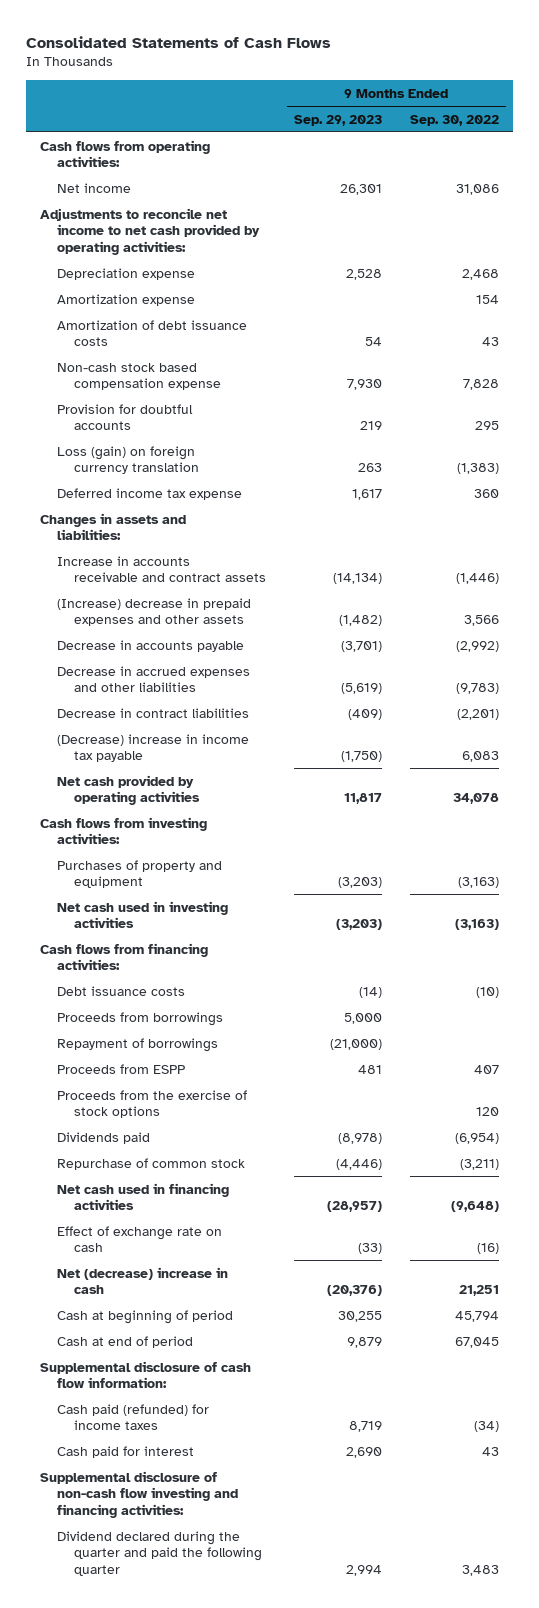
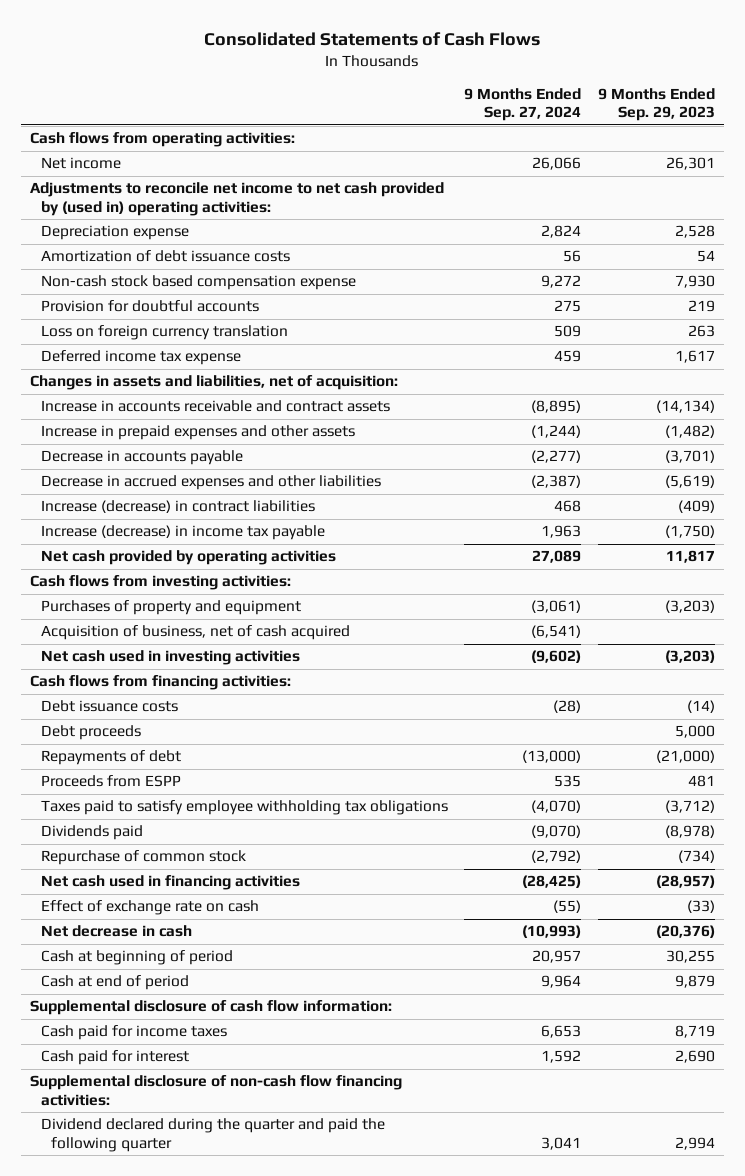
[409,114,499,126] Sep. 30, 2022 -> none
none -> [464,87,582,122] 9 Months Ended Sep. 27, 2024
[40,207,260,255] Adjustments to reconcile net income to net cash provided by operating activities: -> [29,182,444,216] Adjustments to reconcile net income to net cash provided by (used in) operating activities:
[56,293,195,306] Amortization expense -> none
[56,445,199,475] Loss (gain) on foreign currency translation -> [40,325,288,341] Loss on foreign currency translation
[40,512,187,541] Changes in assets and liabilities: -> [29,375,398,391] Changes in assets and liabilities, net of acquisition:
[56,597,251,627] (Increase) decrease in prepaid expenses and other assets -> [40,425,355,441] Increase in prepaid expenses and other assets
[56,707,249,718] Decrease in contract liabilities -> [40,500,315,514] Increase (decrease) in contract liabilities
[56,733,249,763] (Decrease) increase in income tax payable -> [40,525,325,541] Increase (decrease) in income tax payable
none -> [40,625,350,641] Acquisition of business, net of cash acquired
[56,1011,223,1026] Proceeds from borrowings -> none
none -> [40,725,141,741] Debt proceeds
[56,1037,218,1052] Repayment of borrowings -> [40,750,181,766] Repayments of debt
[56,1089,247,1119] Proceeds from the exercise of stock options -> none
none -> [40,800,448,816] Taxes paid to satisfy employee withholding tax obligations
[335,1158,382,1170] (4,446) -> [678,850,716,864] (734)
[56,1266,228,1295] Net (decrease) increase in cash -> [40,925,192,938] Net decrease in cash
[56,1403,209,1431] Cash paid (refunded) for income taxes -> [40,1025,227,1041] Cash paid for income taxes
[40,1470,238,1518] Supplemental disclosure of non-cash flow investing and financing activities: -> [29,1075,402,1106] Supplemental disclosure of non-cash flow financing activities:

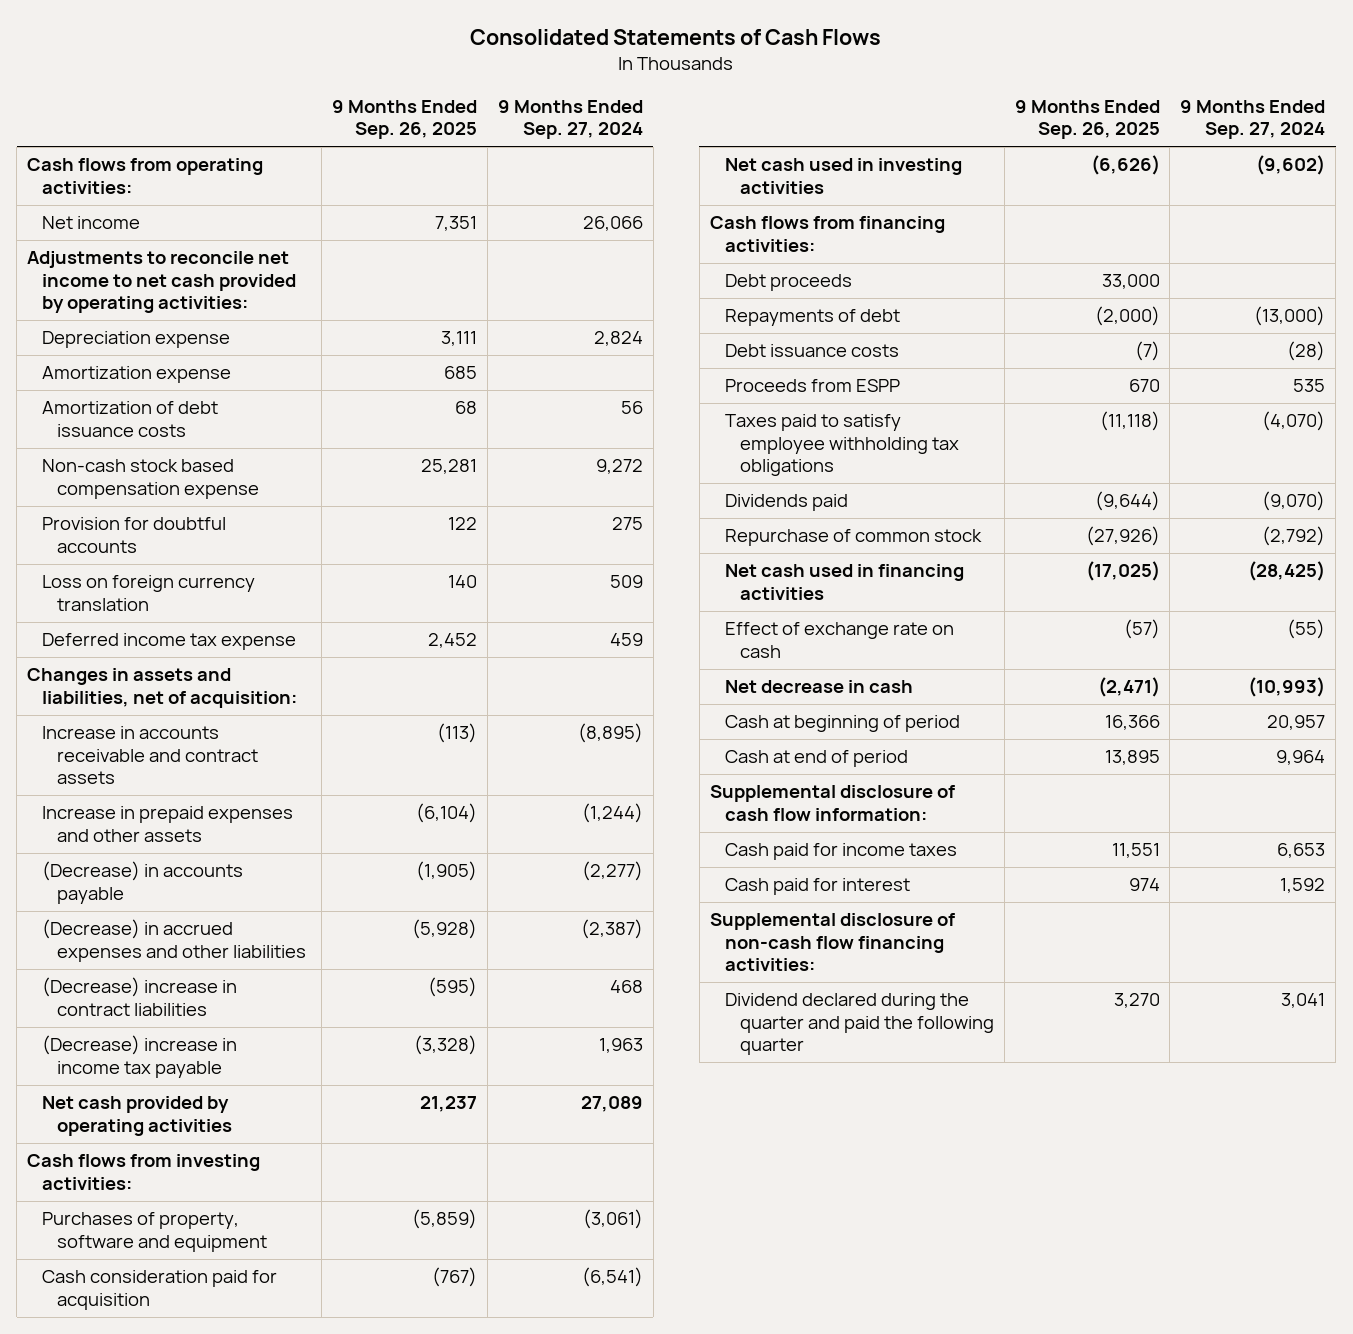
[598,87,716,122] 9 Months Ended Sep. 29, 2023 -> none
none -> [331,100,477,140] 9 Months Ended Sep. 26, 2025
[29,182,444,216] Adjustments to reconcile net income to net cash provided by (used in) operating activities: -> [27,251,297,313] Adjustments to reconcile net income to net cash provided by operating activities:
none -> [42,366,232,384] Amortization expense
[40,450,243,466] Decrease in accounts payable -> [42,861,244,904] (Decrease) in accounts payable
[40,475,381,491] Decrease in accrued expenses and other liabilities -> [42,919,307,962] (Decrease) in accrued expenses and other liabilities
[40,500,315,514] Increase (decrease) in contract liabilities -> [42,977,238,1016] (Decrease) increase in contract liabilities
[40,525,325,541] Increase (decrease) in income tax payable -> [42,1035,238,1078] (Decrease) increase in income tax payable
[40,600,301,616] Purchases of property and equipment -> [42,1212,268,1252] Purchases of property, software and equipment
[40,625,350,641] Acquisition of business, net of cash acquired -> [42,1270,278,1310] Cash consideration paid for acquisition
[40,700,178,713] Debt issuance costs -> [724,344,899,358] Debt issuance costs

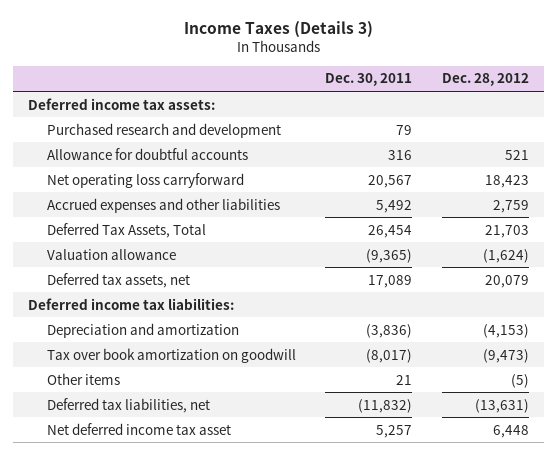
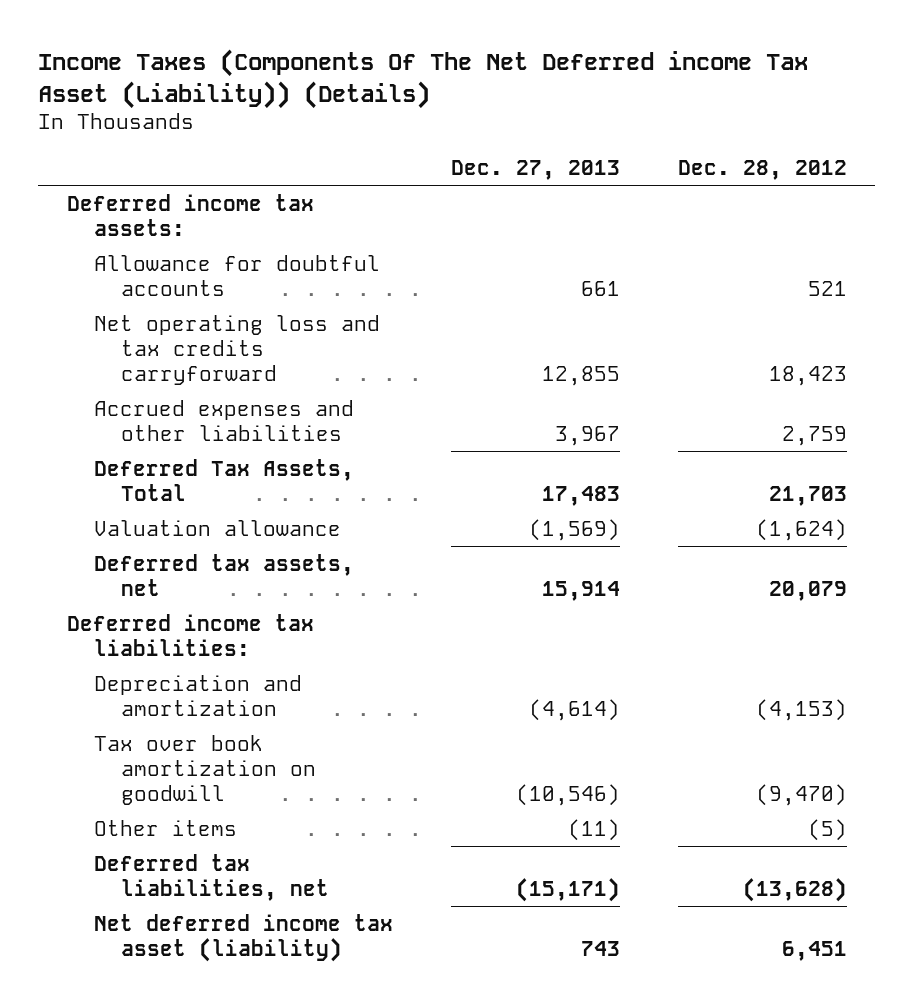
[183,21,373,39] Income Taxes (Details 3) -> [38,49,809,109] Income Taxes (Components Of The Net Deferred income Tax Asset (Liability)) (Details)
[325,73,413,87] Dec. 30, 2011 -> none
none -> [450,159,620,180] Dec. 27, 2013
[46,122,281,138] Purchased research and development -> none
[46,172,244,188] Net operating loss carryforward -> [94,314,381,385] Net operating loss and tax credits carryforward
[482,348,529,363] (9,473) -> [755,783,847,806] (9,470)
[474,398,529,413] (13,631) -> [742,877,847,902] (13,628)
[46,422,231,435] Net deferred income tax asset -> [94,913,394,962] Net deferred income tax asset (liability)
[492,424,529,438] 6,448 -> [781,940,847,961] 6,451

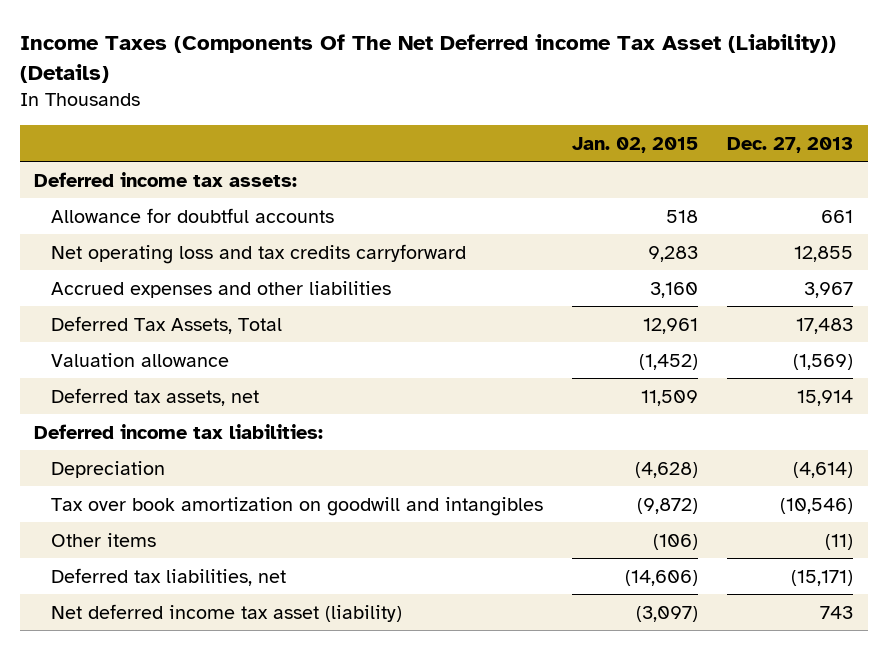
[677,159,847,180] Dec. 28, 2012 -> none
none -> [572,136,699,153] Jan. 02, 2015
[94,674,303,716] Depreciation and amortization -> [50,460,165,478] Depreciation
[94,734,316,805] Tax over book amortization on goodwill -> [50,496,543,516] Tax over book amortization on goodwill and intangibles

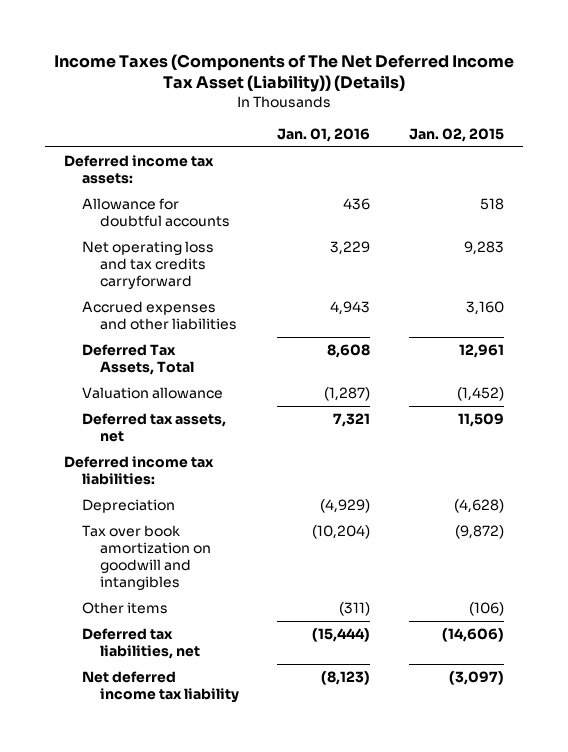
[19,33,836,83] Income Taxes (Components Of The Net Deferred income Tax Asset (Liability)) (Details) -> [53,53,514,93] Income Taxes (Components of The Net Deferred Income Tax Asset (Liability)) (Details)
[727,136,854,153] Dec. 27, 2013 -> none
none -> [277,127,371,142] Jan. 01, 2016
[50,603,402,622] Net deferred income tax asset (liability) -> [82,670,240,703] Net deferred income tax liability

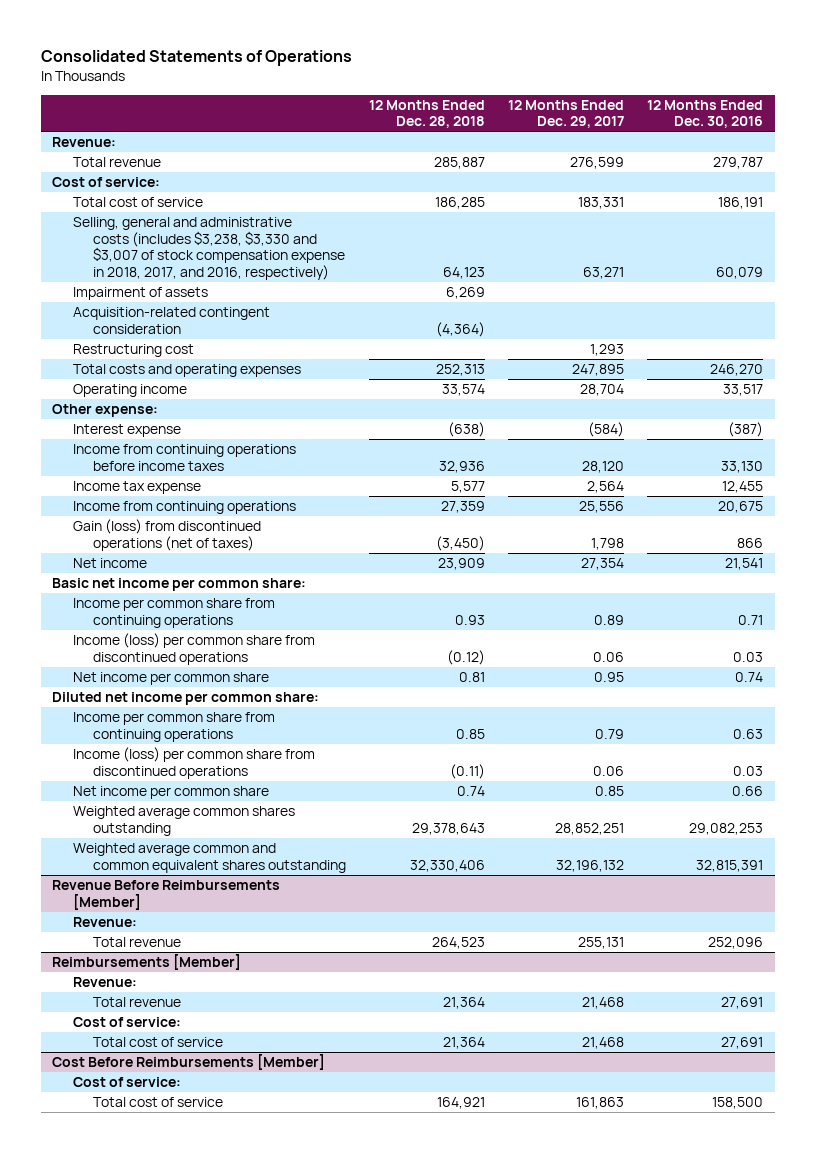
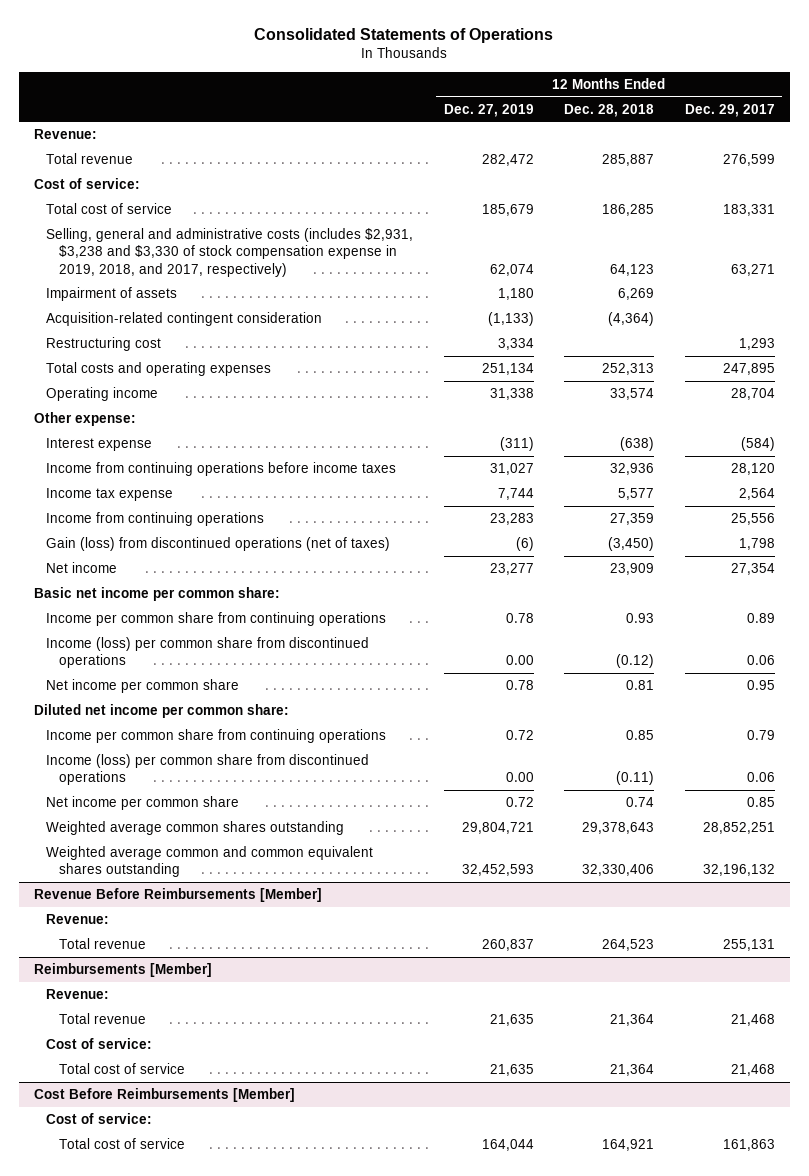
[646,99,763,129] 12 Months Ended Dec. 30, 2016 -> none
none -> [443,103,534,117] Dec. 27, 2019
[72,217,345,280] Selling, general and administrative costs (includes $3,238, $3,330 and $3,007 of stock compensation expense in 2018, 2017, and 2016, respectively) -> [46,228,414,277] Selling, general and administrative costs (includes $2,931, $3,238 and $3,330 of stock compensation expense in 2019, 2018, and 2017, respectively)

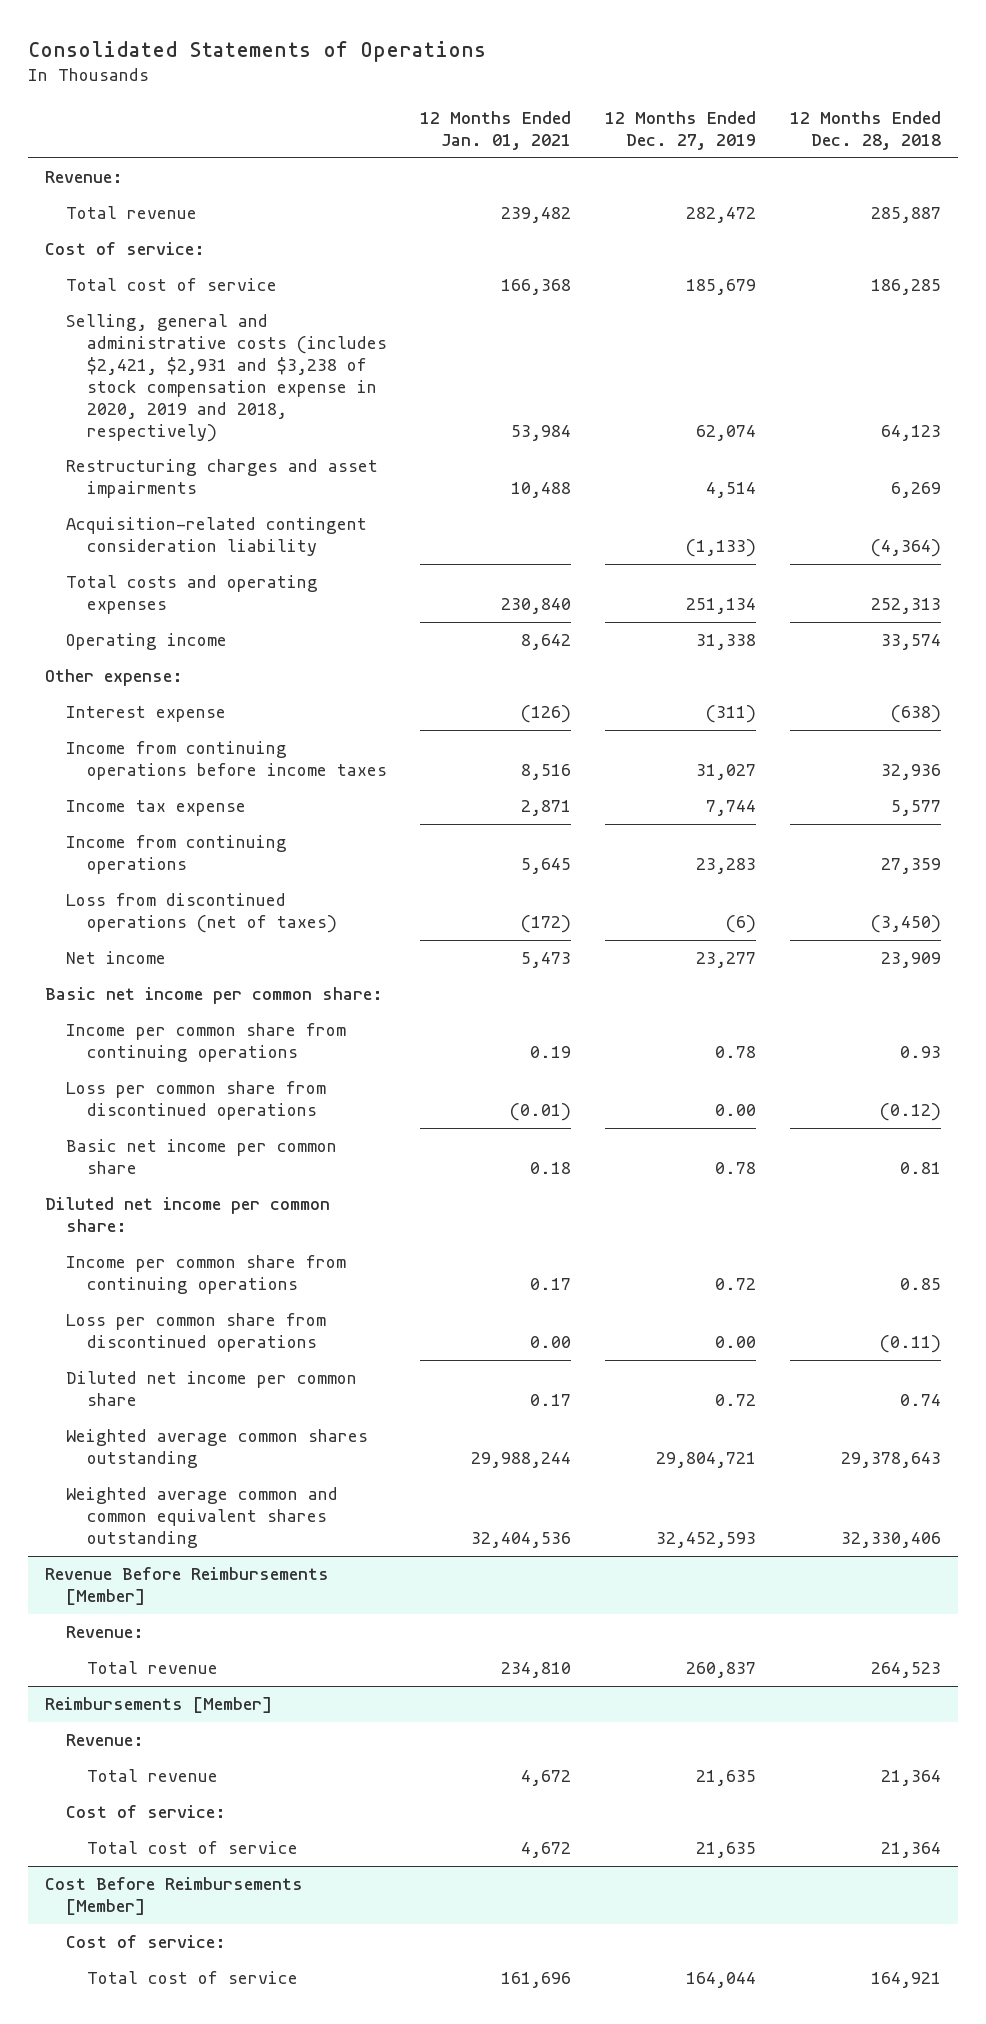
[684,103,775,117] Dec. 29, 2017 -> none
none -> [420,110,572,150] 12 Months Ended Jan. 01, 2021
[46,287,178,302] Impairment of assets -> none
[46,337,162,352] Restructuring cost -> none
[46,228,414,277] Selling, general and administrative costs (includes $2,931, $3,238 and $3,330 of stock compensation expense in 2019, 2018, and 2017, respectively) -> [65,314,387,442] Selling, general and administrative costs (includes $2,421, $2,931 and $3,238 of stock compensation expense in 2020, 2019 and 2018, respectively)
none -> [65,459,378,499] Restructuring charges and asset impairments
[46,312,323,327] Acquisition-related contingent consideration -> [65,517,367,557] Acquisition-related contingent consideration liability
[46,537,391,552] Gain (loss) from discontinued operations (net of taxes) -> [65,893,337,934] Loss from discontinued operations (net of taxes)
[46,637,370,669] Income (loss) per common share from discontinued operations -> [65,1081,326,1121] Loss per common share from discontinued operations
[46,679,240,694] Net income per common share -> [65,1139,337,1175] Basic net income per common share
[46,754,370,786] Income (loss) per common share from discontinued operations -> [65,1313,326,1353] Loss per common share from discontinued operations
[46,796,240,811] Net income per common share -> [65,1371,357,1407] Diluted net income per common share

